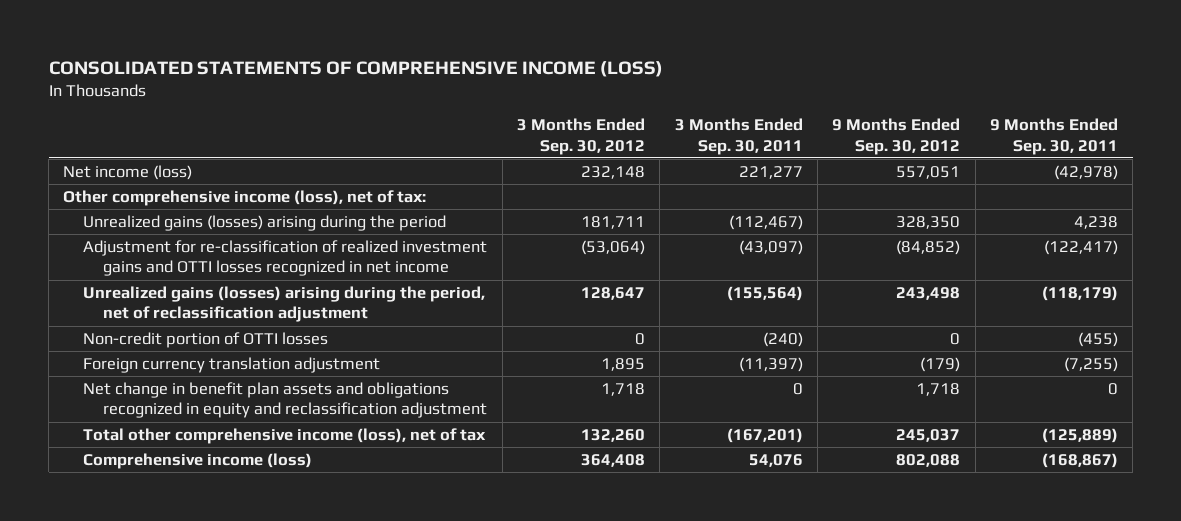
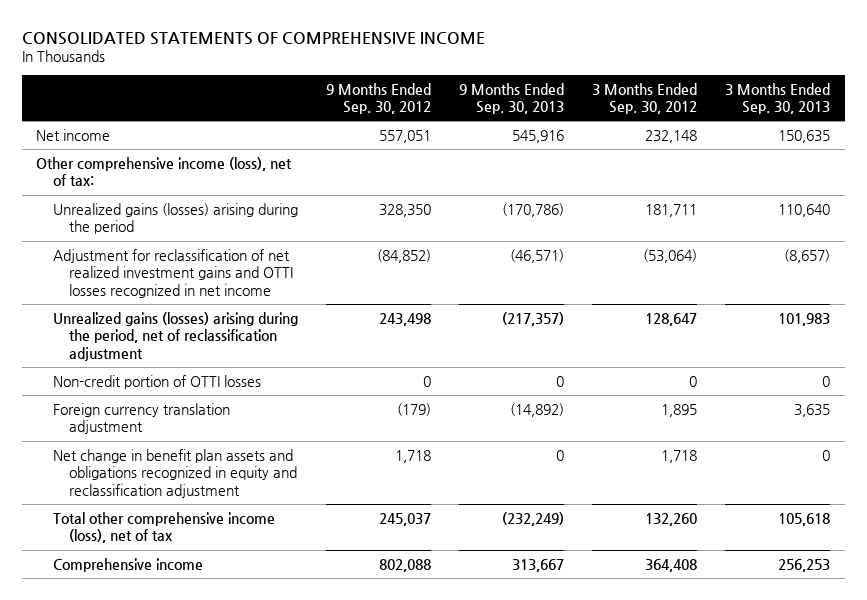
[48,60,663,77] CONSOLIDATED STATEMENTS OF COMPREHENSIVE INCOME (LOSS) -> [22,32,486,46] CONSOLIDATED STATEMENTS OF COMPREHENSIVE INCOME
[674,118,803,155] 3 Months Ended Sep. 30, 2011 -> none
[989,118,1118,155] 9 Months Ended Sep. 30, 2011 -> none
none -> [459,82,565,115] 9 Months Ended Sep. 30, 2013
none -> [725,82,831,115] 3 Months Ended Sep. 30, 2013
[63,165,193,181] Net income (loss) -> [36,128,111,141] Net income
[83,240,488,277] Adjustment for re-classification of realized investment gains and OTTI losses recognized in net income -> [52,248,293,298] Adjustment for reclassification of net realized investment gains and OTTI losses recognized in net income
[83,453,313,470] Comprehensive income (loss) -> [52,557,203,572] Comprehensive income

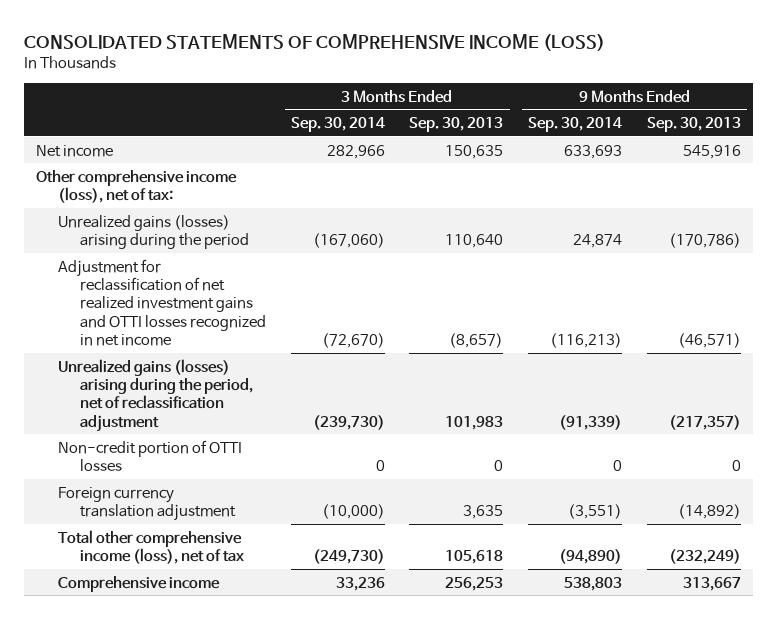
[22,32,486,46] CONSOLIDATED STATEMENTS OF COMPREHENSIVE INCOME -> [23,33,605,51] CONSOLIDATED STATEMENTS OF COMPREHENSIVE INCOME (LOSS)
[325,82,431,115] 9 Months Ended Sep. 30, 2012 -> none
[592,82,698,115] 3 Months Ended Sep. 30, 2012 -> none
none -> [290,117,385,133] Sep. 30, 2014
none -> [528,117,623,133] Sep. 30, 2014
[52,448,297,498] Net change in benefit plan assets and obligations recognized in equity and reclassification adjustment -> none

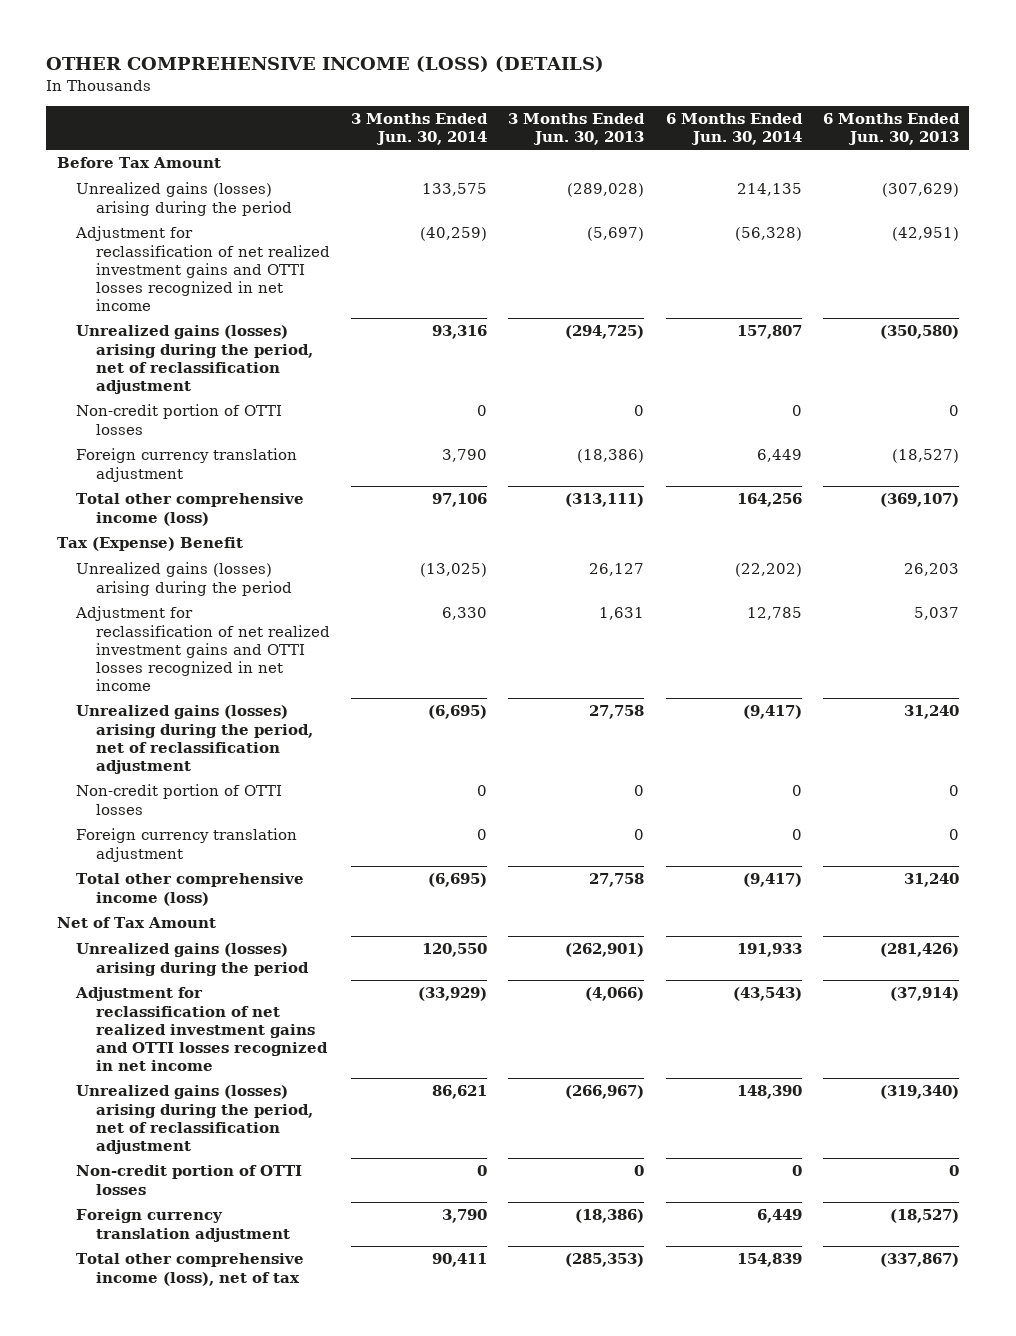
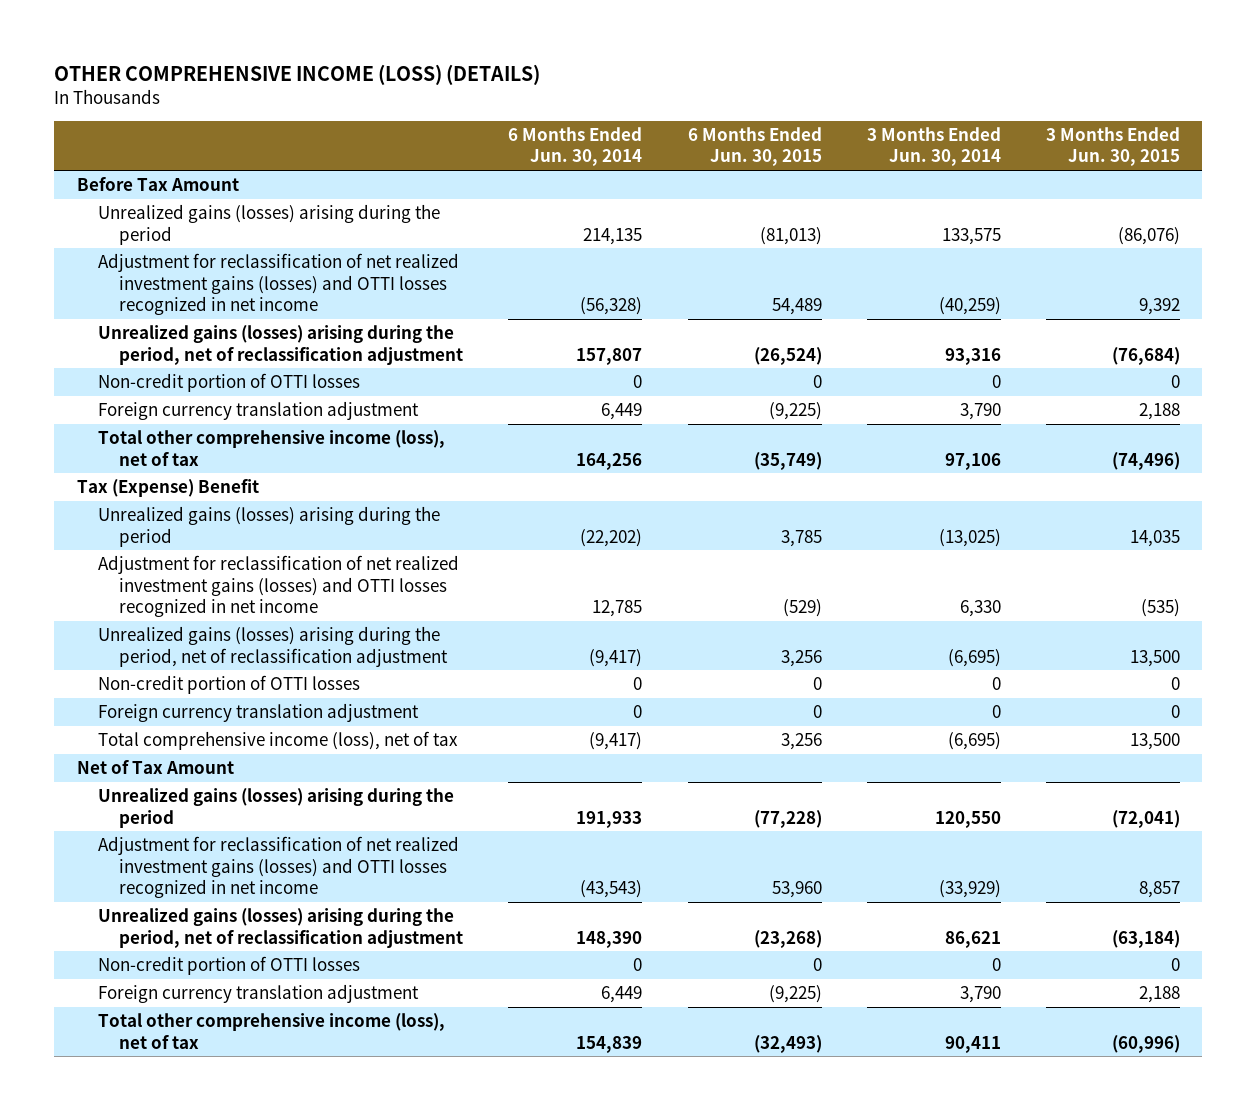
[508,113,646,146] 3 Months Ended Jun. 30, 2013 -> none
[822,113,960,146] 6 Months Ended Jun. 30, 2013 -> none
none -> [687,126,822,167] 6 Months Ended Jun. 30, 2015
none -> [1045,126,1180,167] 3 Months Ended Jun. 30, 2015
[75,226,330,311] Adjustment for reclassification of net realized investment gains and OTTI losses recognized in net income -> [98,253,460,316] Adjustment for reclassification of net realized investment gains (losses) and OTTI losses recognized in net income
[76,493,305,526] Total other comprehensive income (loss) -> [98,430,446,466] Total other comprehensive income (loss), net of tax
[75,606,330,691] Adjustment for reclassification of net realized investment gains and OTTI losses recognized in net income -> [98,555,460,618] Adjustment for reclassification of net realized investment gains (losses) and OTTI losses recognized in net income
[76,873,305,906] Total other comprehensive income (loss) -> [98,731,459,751] Total comprehensive income (loss), net of tax
[75,987,328,1071] Adjustment for reclassification of net realized investment gains and OTTI losses recognized in net income -> [98,836,460,899] Adjustment for reclassification of net realized investment gains (losses) and OTTI losses recognized in net income

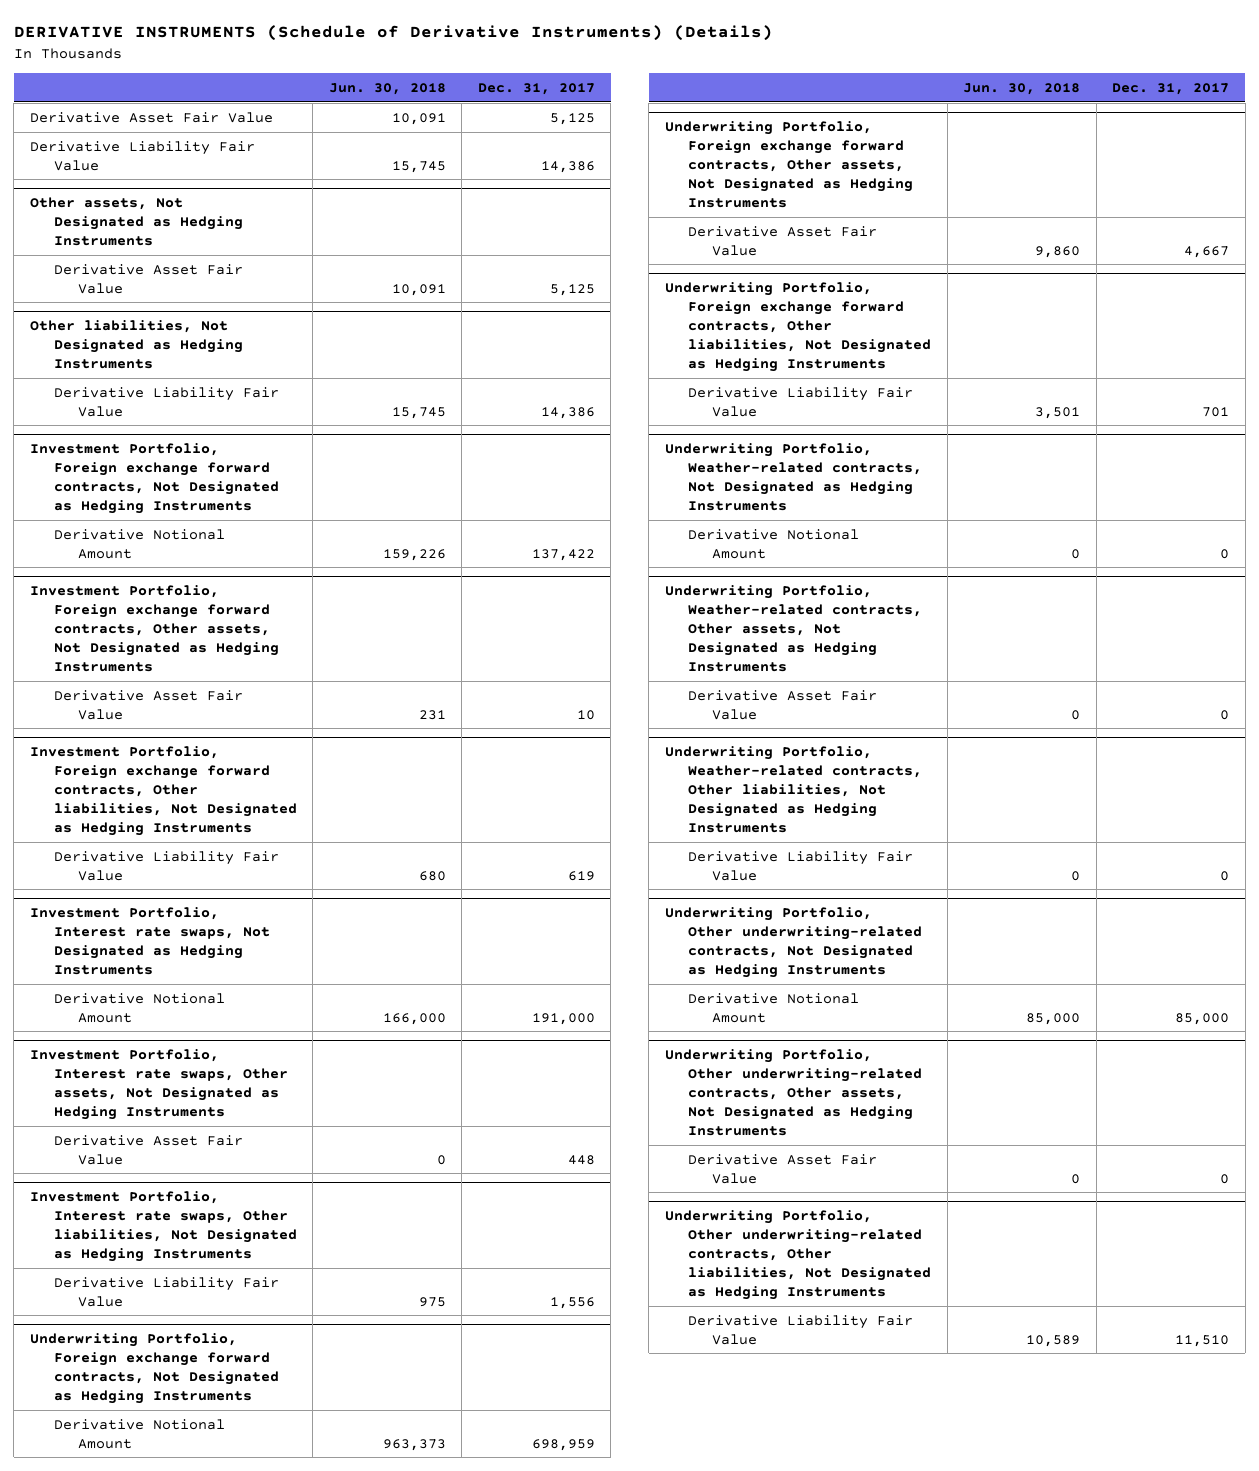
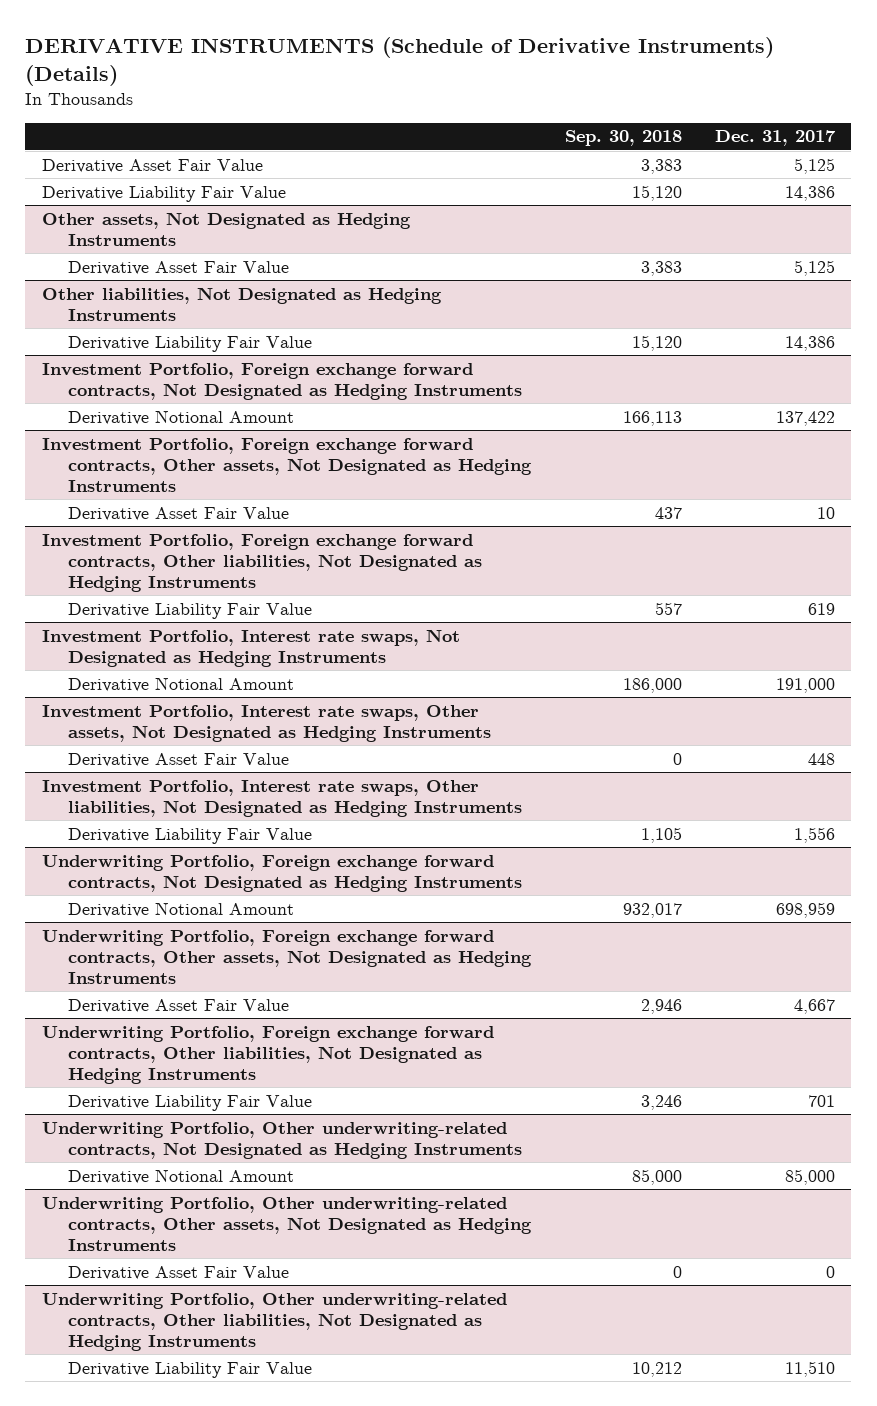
[328,82,446,95] Jun. 30, 2018 -> none
none -> [564,130,682,147] Sep. 30, 2018
[664,443,923,511] Underwriting Portfolio, Weather-related contracts, Not Designated as Hedging Instruments -> none
[688,528,860,559] Derivative Notional Amount -> none
[664,585,923,672] Underwriting Portfolio, Weather-related contracts, Other assets, Not Designated as Hedging Instruments -> none
[688,689,878,720] Derivative Asset Fair Value -> none
[664,746,923,833] Underwriting Portfolio, Weather-related contracts, Other liabilities, Not Designated as Hedging Instruments -> none
[688,850,914,881] Derivative Liability Fair Value -> none

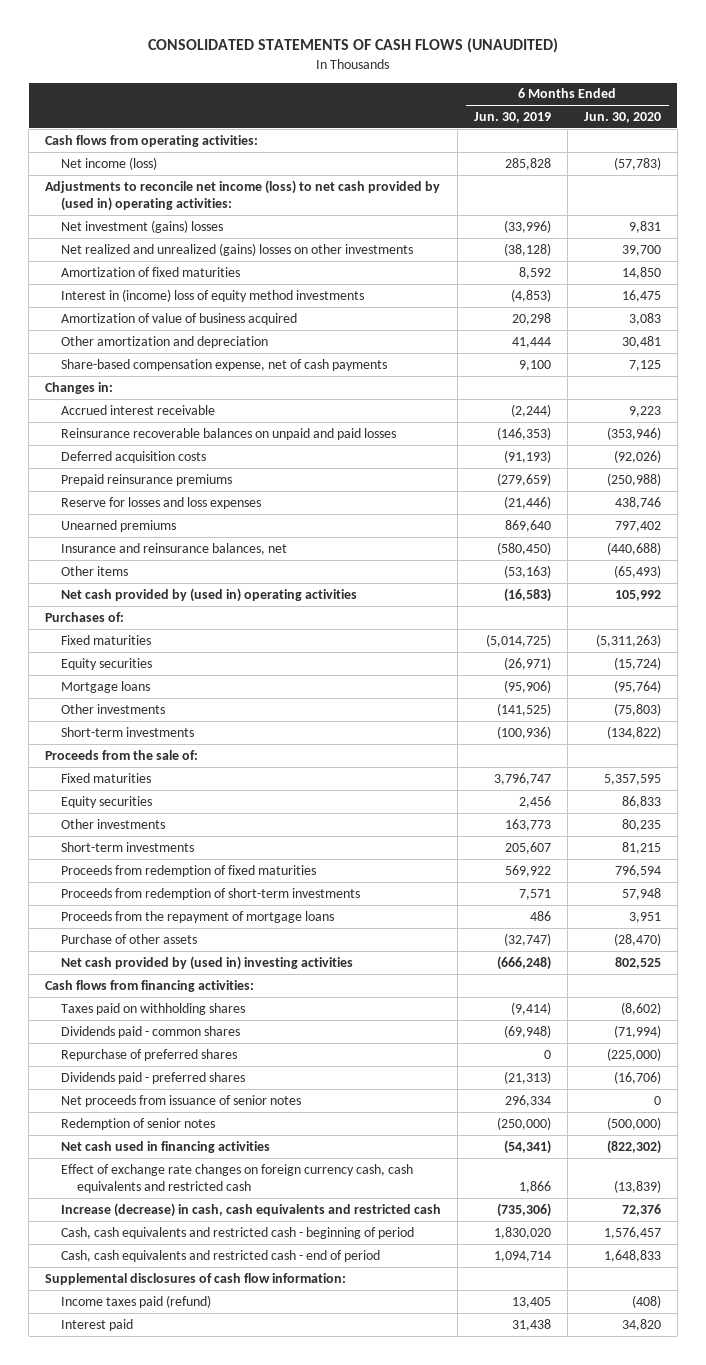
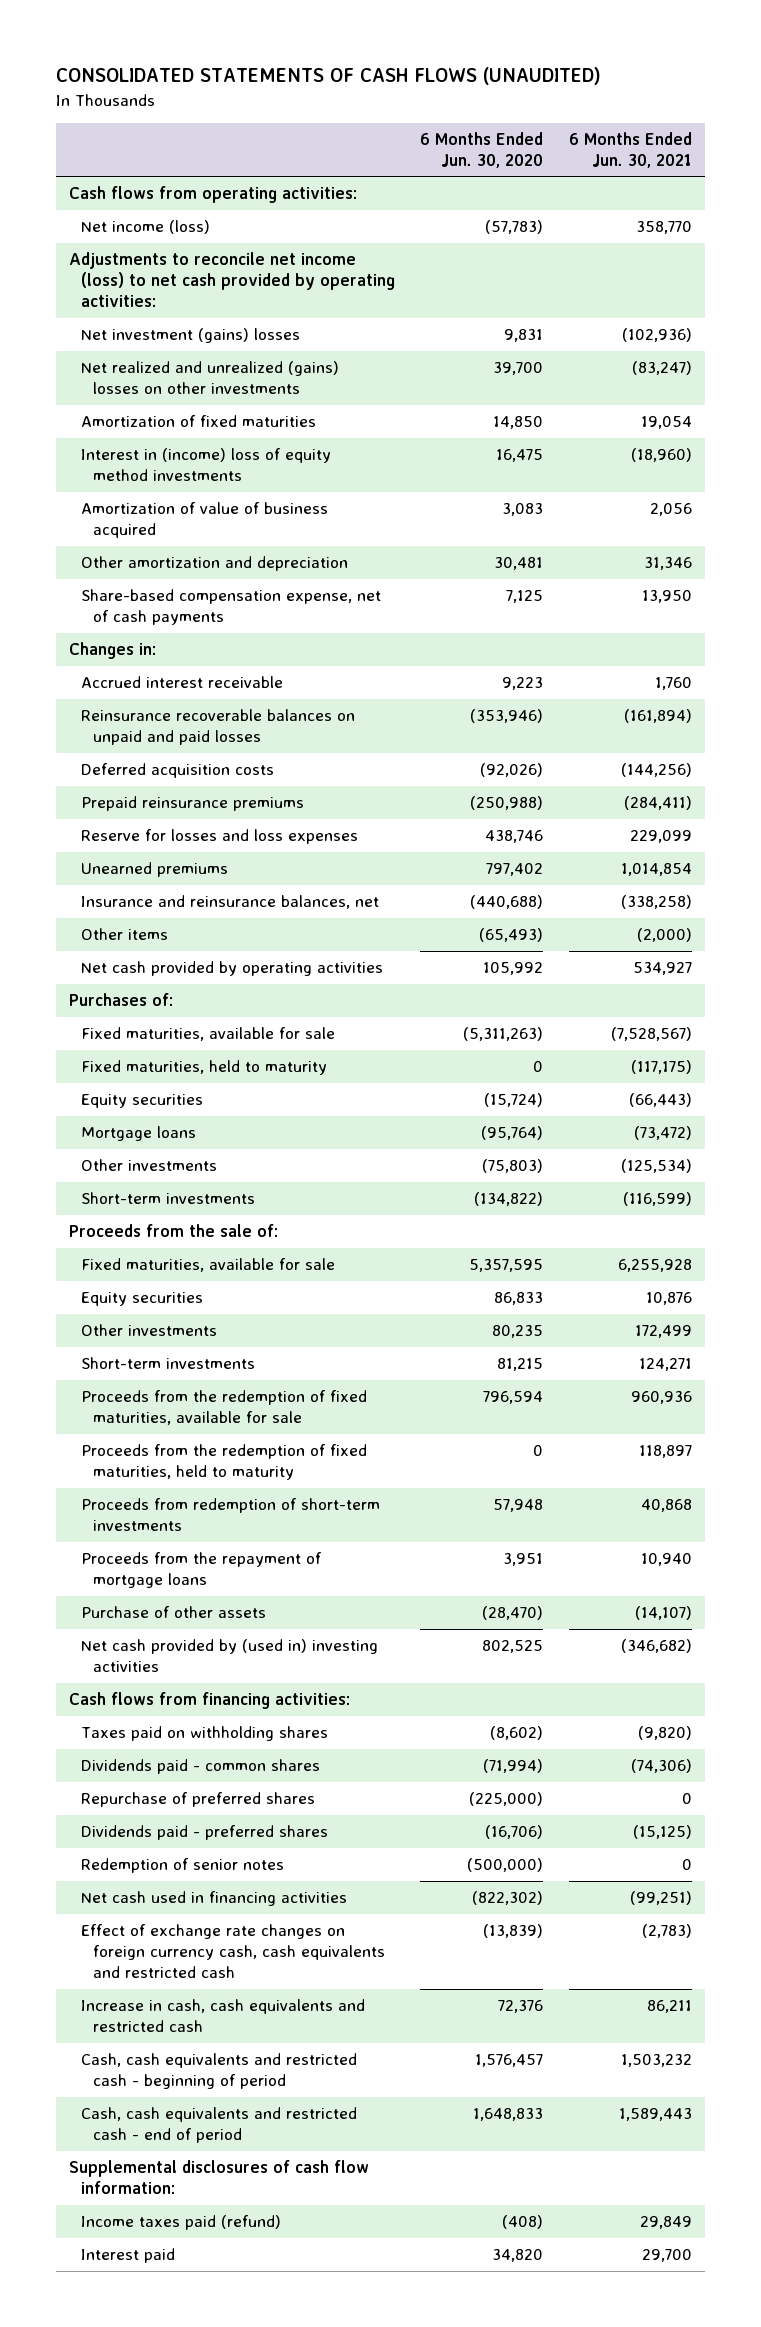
[474,111,552,123] Jun. 30, 2019 -> none
none -> [569,131,693,168] 6 Months Ended Jun. 30, 2021
[45,179,441,211] Adjustments to reconcile net income (loss) to net cash provided by (used in) operating activities: -> [68,252,395,308] Adjustments to reconcile net income (loss) to net cash provided by operating activities:
[61,587,358,602] Net cash provided by (used in) operating activities -> [80,961,383,977] Net cash provided by operating activities
[61,634,152,645] Fixed maturities -> [80,1027,335,1042] Fixed maturities, available for sale
none -> [80,1060,327,1076] Fixed maturities, held to maturity
[61,772,152,783] Fixed maturities -> [80,1258,335,1273] Fixed maturities, available for sale
[61,864,317,877] Proceeds from redemption of fixed maturities -> [80,1390,367,1426] Proceeds from the redemption of fixed maturities, available for sale
none -> [80,1444,367,1481] Proceeds from the redemption of fixed maturities, held to maturity
[61,1094,302,1107] Net proceeds from issuance of senior notes -> none
[61,1202,442,1217] Increase (decrease) in cash, cash equivalents and restricted cash -> [80,1999,365,2033] Increase in cash, cash equivalents and restricted cash

